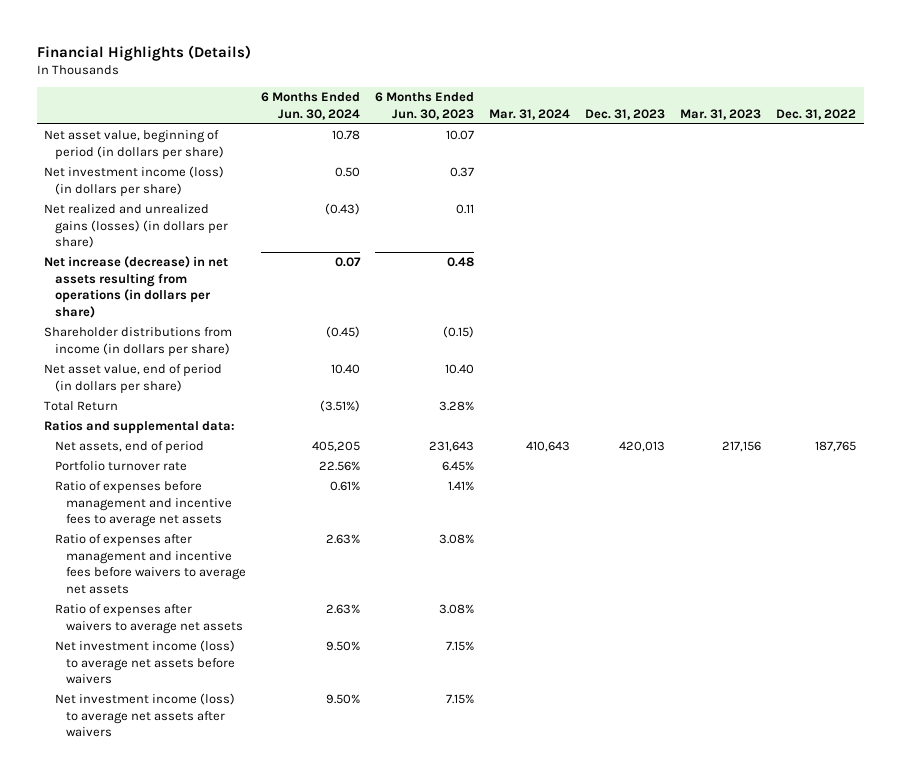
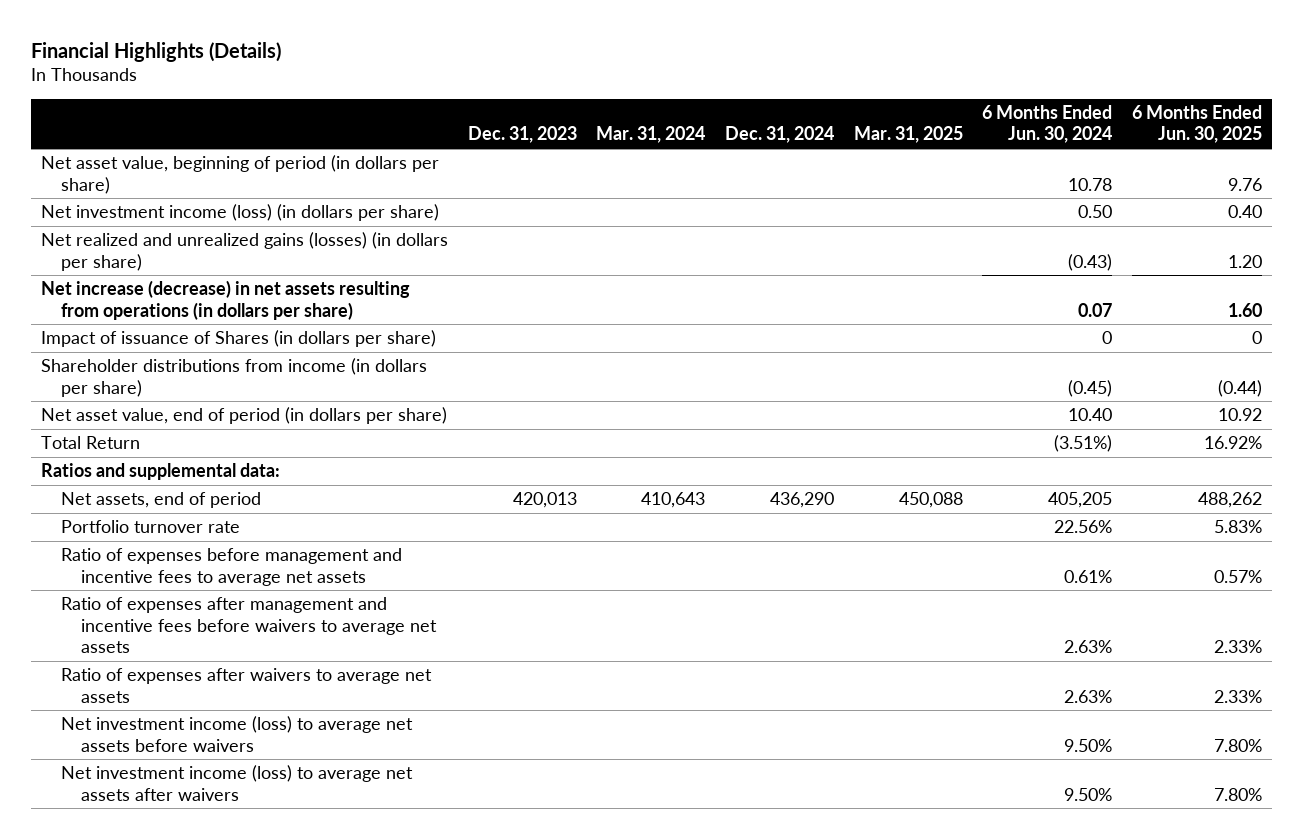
[375,92,475,120] 6 Months Ended Jun. 30, 2023 -> none
[680,108,762,120] Mar. 31, 2023 -> none
[776,108,857,120] Dec. 31, 2022 -> none
none -> [724,126,834,144] Dec. 31, 2024
none -> [853,126,963,144] Mar. 31, 2025
none -> [1132,105,1263,144] 6 Months Ended Jun. 30, 2025
none -> [40,330,436,348] Impact of issuance of Shares (in dollars per share)

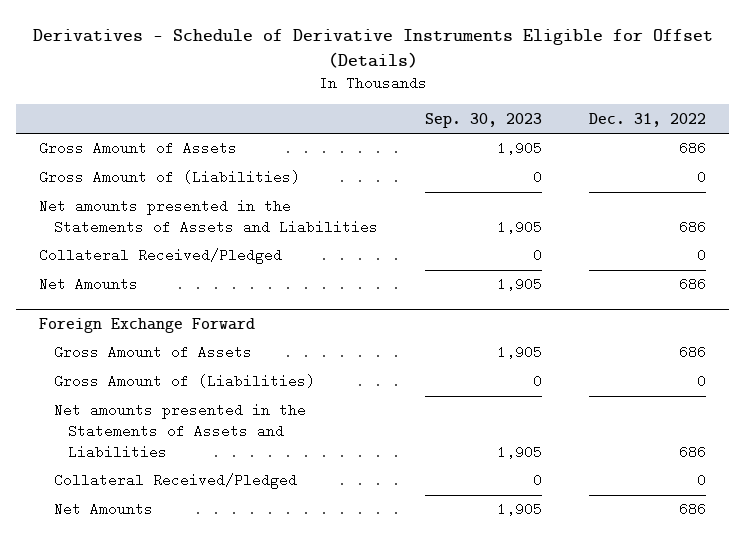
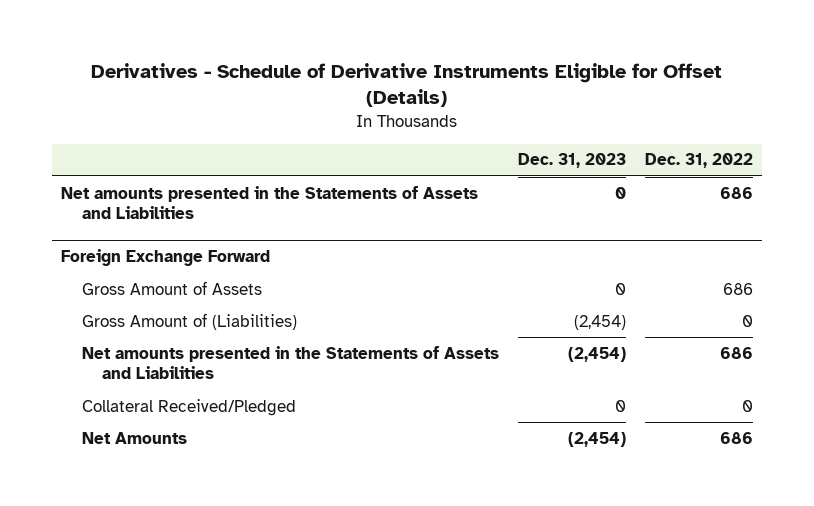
[424,112,542,128] Sep. 30, 2023 -> none
none -> [517,153,626,169] Dec. 31, 2023
[39,141,238,156] Gross Amount of Assets -> none
[39,170,301,185] Gross Amount of (Liabilities) -> none
[39,248,283,265] Collateral Received/Pledged -> none
[39,277,139,292] Net Amounts -> none

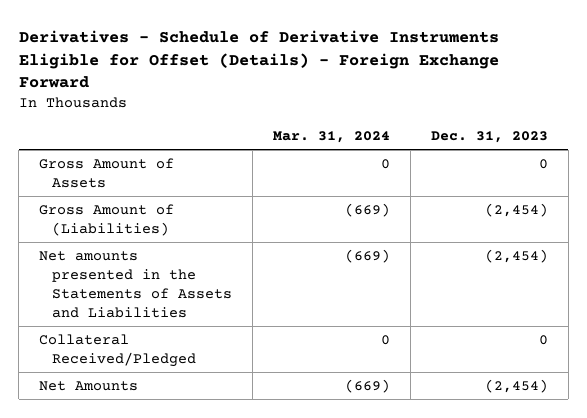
[91,63,723,108] Derivatives - Schedule of Derivative Instruments Eligible for Offset (Details) -> [18,29,499,89] Derivatives - Schedule of Derivative Instruments Eligible for Offset (Details) - Foreign Exchange Forward
[644,153,753,169] Dec. 31, 2022 -> none
none -> [272,131,390,144] Mar. 31, 2024
[61,185,479,220] Net amounts presented in the Statements of Assets and Liabilities -> none
[61,249,271,267] Foreign Exchange Forward -> none

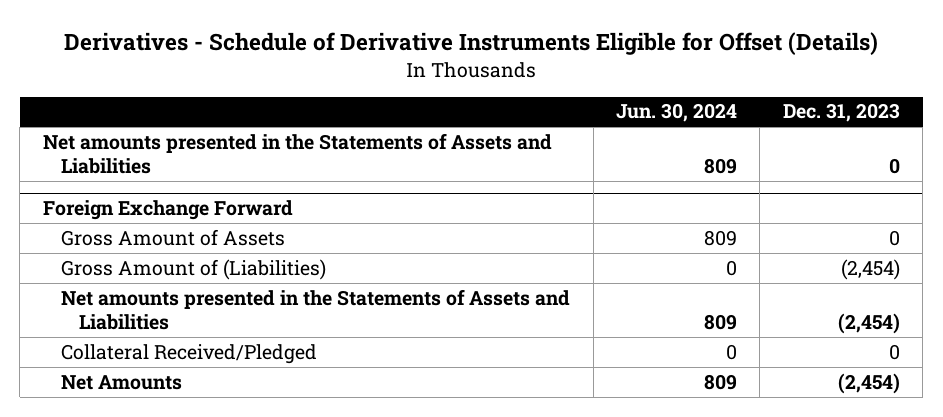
[18,29,499,89] Derivatives - Schedule of Derivative Instruments Eligible for Offset (Details) - Foreign Exchange Forward -> [64,32,879,56] Derivatives - Schedule of Derivative Instruments Eligible for Offset (Details)
[272,131,390,144] Mar. 31, 2024 -> none
none -> [616,103,738,123] Jun. 30, 2024
none -> [42,132,552,175] Net amounts presented in the Statements of Assets and Liabilities
none -> [42,200,293,221] Foreign Exchange Forward

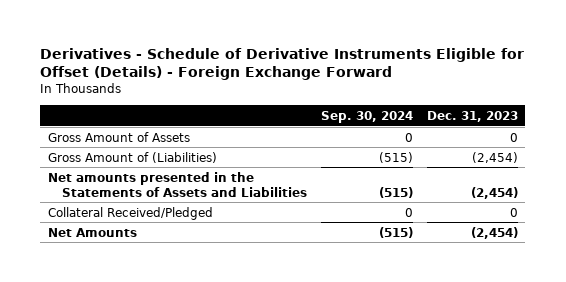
[64,32,879,56] Derivatives - Schedule of Derivative Instruments Eligible for Offset (Details) -> [40,47,525,81] Derivatives - Schedule of Derivative Instruments Eligible for Offset (Details) - Foreign Exchange Forward
[616,103,738,123] Jun. 30, 2024 -> none
none -> [320,110,413,123] Sep. 30, 2024
[42,132,552,175] Net amounts presented in the Statements of Assets and Liabilities -> none
[42,200,293,221] Foreign Exchange Forward -> none

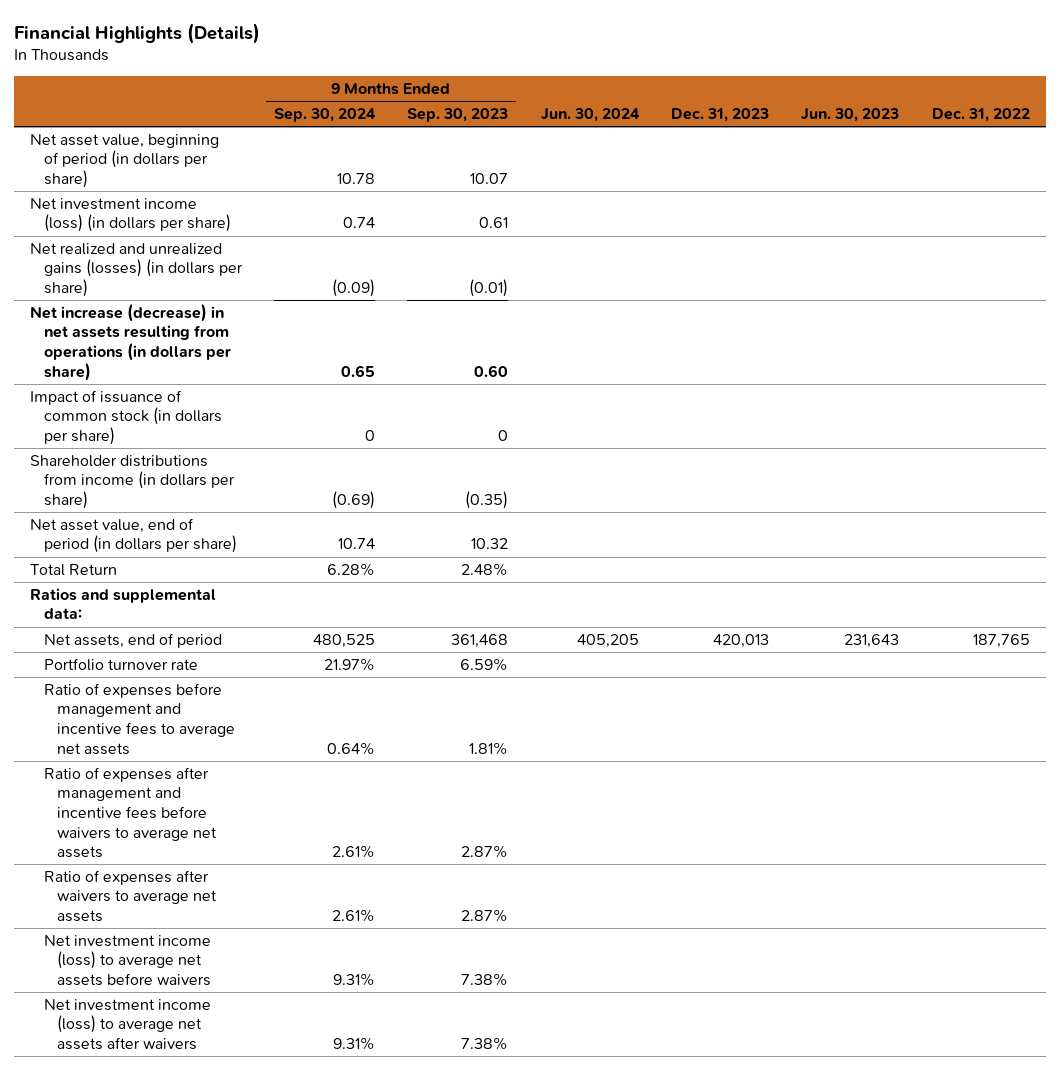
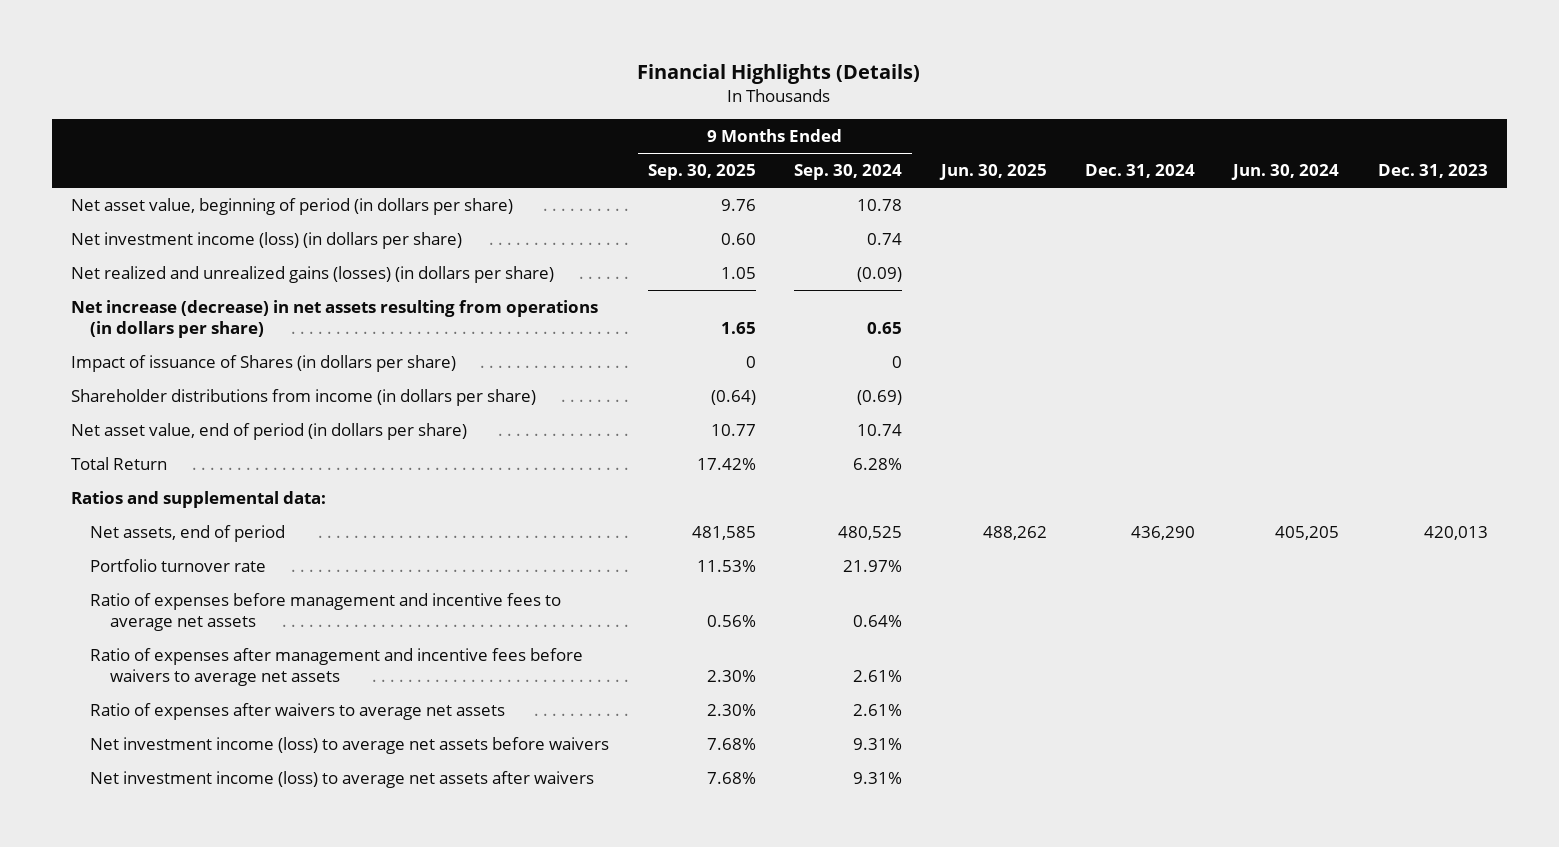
[407,107,509,122] Sep. 30, 2023 -> none
[801,107,900,122] Jun. 30, 2023 -> none
[931,107,1030,122] Dec. 31, 2022 -> none
none -> [647,164,756,181] Sep. 30, 2025
none -> [938,164,1047,181] Jun. 30, 2025
none -> [1084,164,1195,179] Dec. 31, 2024
[29,389,222,446] Impact of issuance of common stock (in dollars per share) -> [70,355,456,373] Impact of issuance of Shares (in dollars per share)

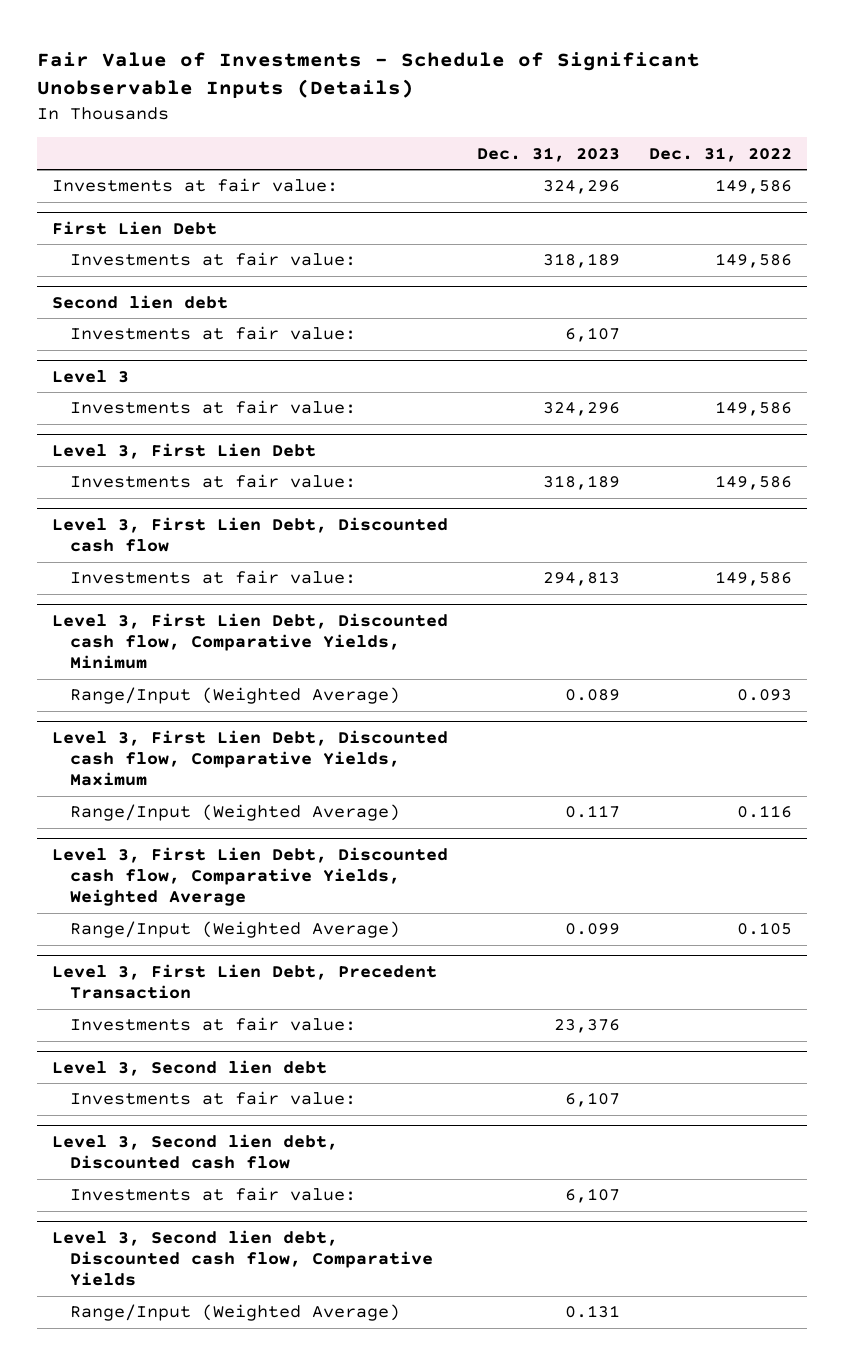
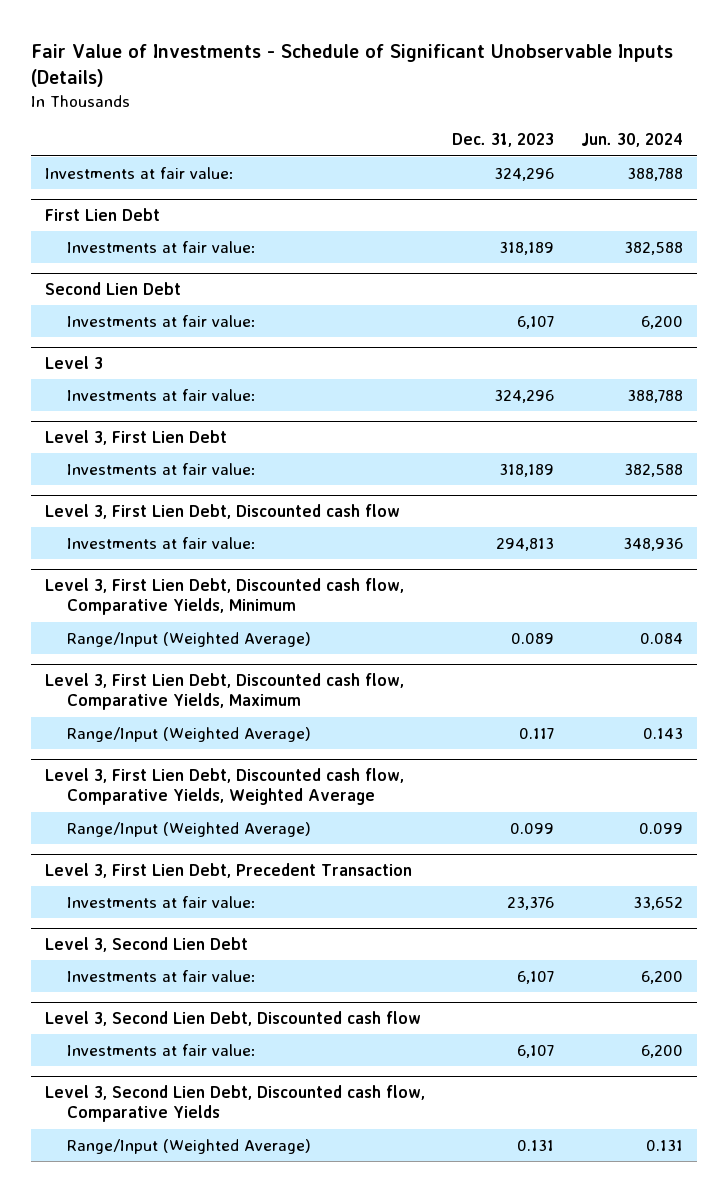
[649,146,793,162] Dec. 31, 2022 -> none
none -> [581,133,684,148] Jun. 30, 2024
[51,294,228,309] Second lien debt -> [44,281,181,295] Second Lien Debt
[51,1059,327,1076] Level 3, Second lien debt -> [44,936,248,952] Level 3, Second Lien Debt
[51,1133,338,1170] Level 3, Second lien debt, Discounted cash flow -> [44,1010,421,1026] Level 3, Second Lien Debt, Discounted cash flow
[51,1229,434,1287] Level 3, Second lien debt, Discounted cash flow, Comparative Yields -> [44,1084,425,1123] Level 3, Second Lien Debt, Discounted cash flow, Comparative Yields

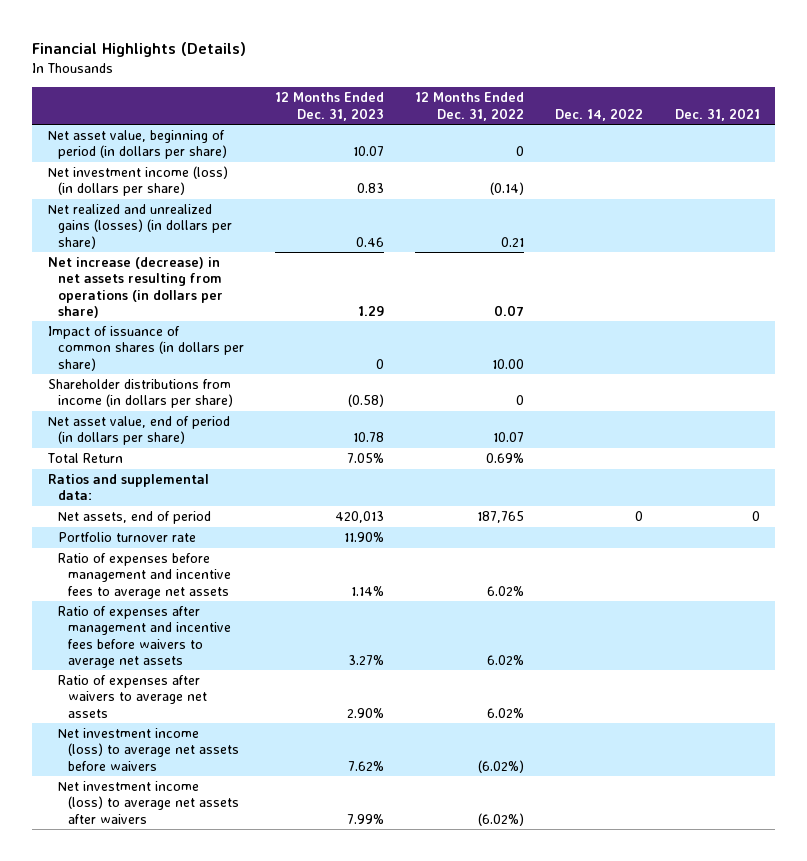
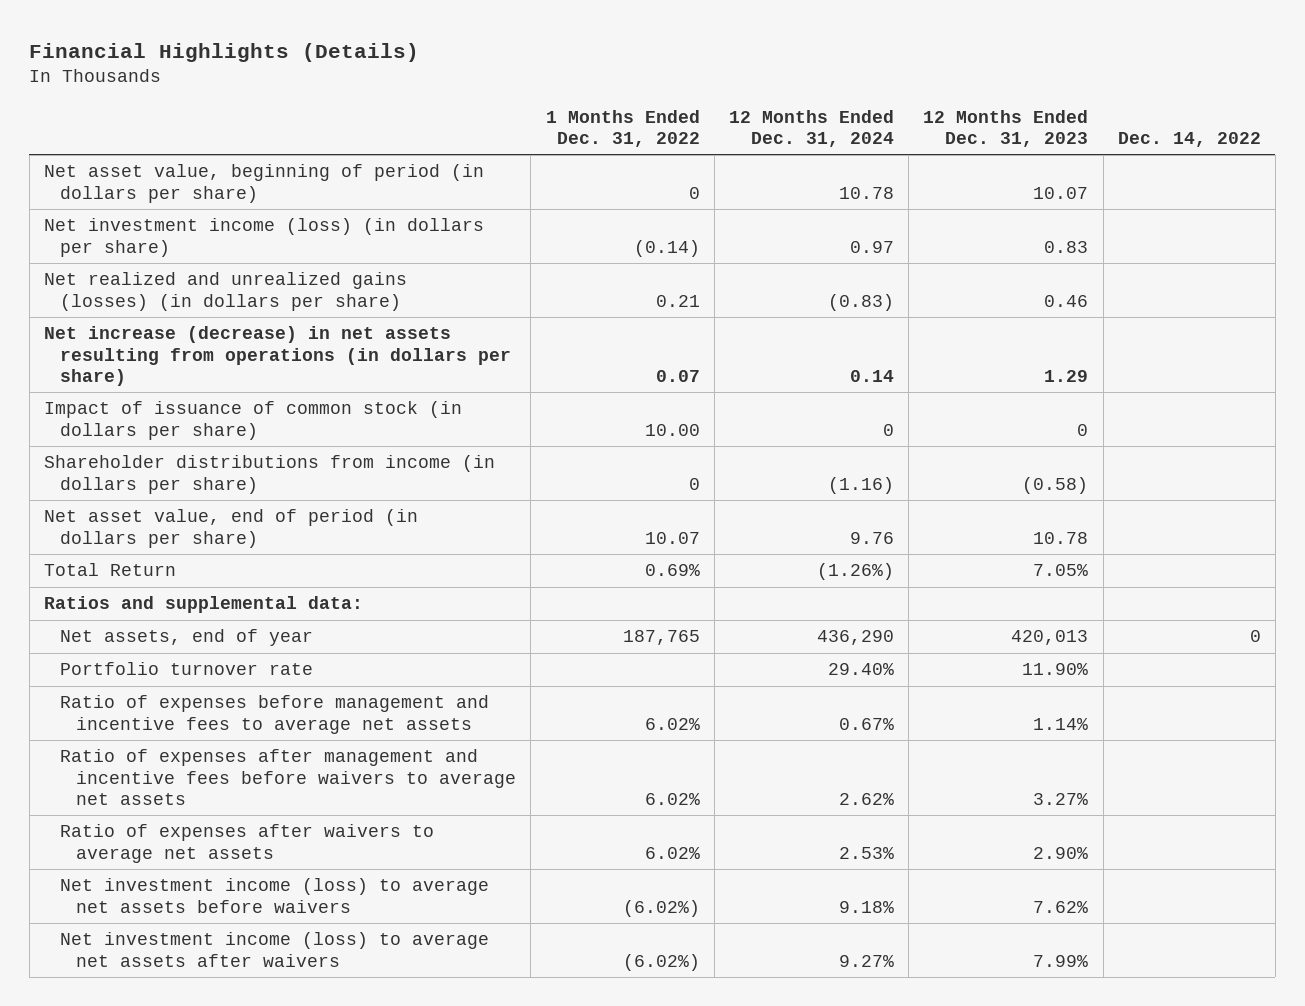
[415,92,525,121] 12 Months Ended Dec. 31, 2022 -> none
[674,107,760,121] Dec. 31, 2021 -> none
none -> [545,109,700,147] 1 Months Ended Dec. 31, 2022
none -> [729,109,895,147] 12 Months Ended Dec. 31, 2024
[47,326,244,371] Impact of issuance of common shares (in dollars per share) -> [44,401,463,440] Impact of issuance of common stock (in dollars per share)
[57,511,211,525] Net assets, end of period -> [60,629,314,647] Net assets, end of year

